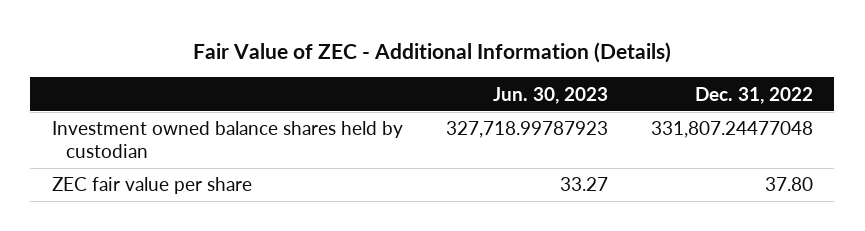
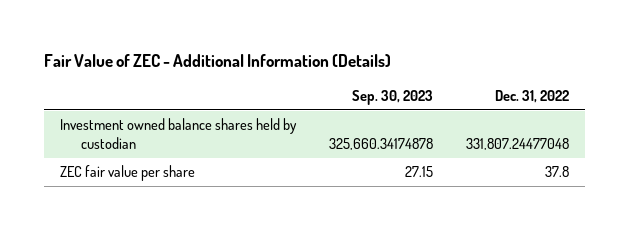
[492,86,608,104] Jun. 30, 2023 -> none
none -> [352,89,434,105] Sep. 30, 2023
[764,177,813,192] 37.80 -> [544,166,569,178] 37.8

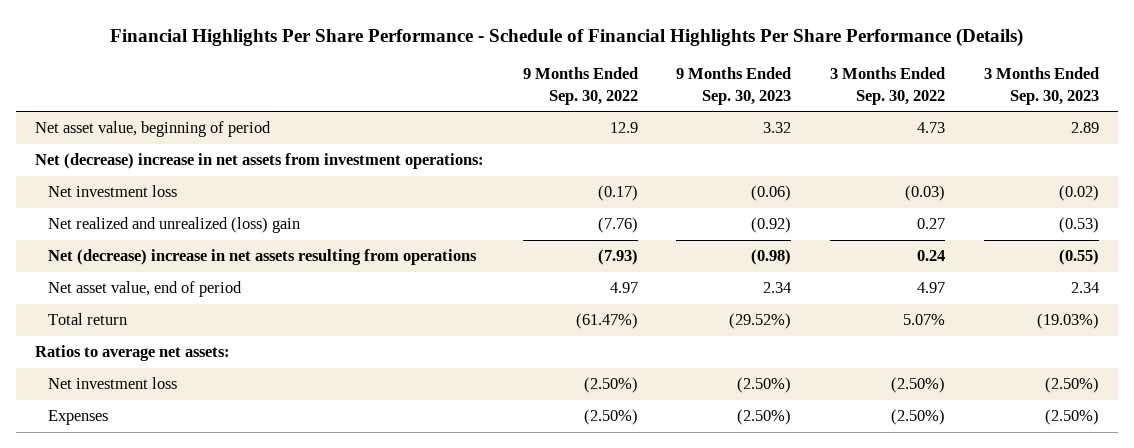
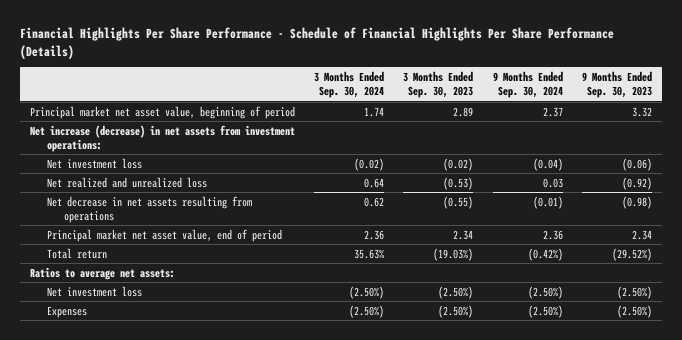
[522,67,638,105] 9 Months Ended Sep. 30, 2022 -> none
[830,67,946,105] 3 Months Ended Sep. 30, 2022 -> none
none -> [314,71,385,99] 3 Months Ended Sep. 30, 2024
none -> [492,71,563,99] 9 Months Ended Sep. 30, 2024
[35,121,272,138] Net asset value, beginning of period -> [29,105,295,119] Principal market net asset value, beginning of period
[35,153,485,170] Net (decrease) increase in net assets from investment operations: -> [29,124,295,152] Net increase (decrease) in net assets from investment operations:
[48,217,301,234] Net realized and unrealized (loss) gain -> [47,176,208,188] Net realized and unrealized loss
[48,249,478,266] Net (decrease) increase in net assets resulting from operations -> [47,195,253,223] Net decrease in net assets resulting from operations
[48,281,243,298] Net asset value, end of period -> [47,228,283,242] Principal market net asset value, end of period

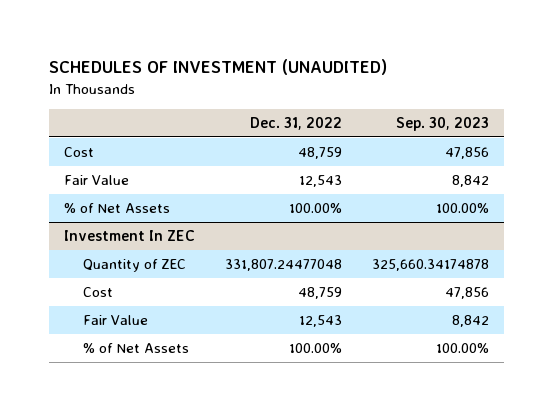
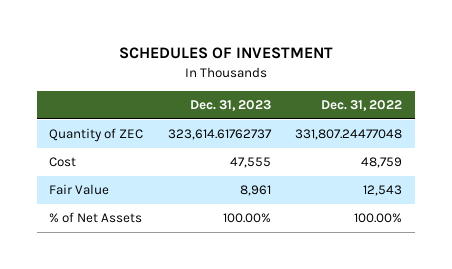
[49,59,388,76] SCHEDULES OF INVESTMENT (UNAUDITED) -> [118,47,333,60] SCHEDULES OF INVESTMENT
[396,117,490,132] Sep. 30, 2023 -> none
none -> [189,99,271,111] Dec. 31, 2023
[64,147,95,158] Cost -> none
[64,175,130,186] Fair Value -> none
[64,203,171,214] % of Net Assets -> none
[64,230,196,242] Investment In ZEC -> none

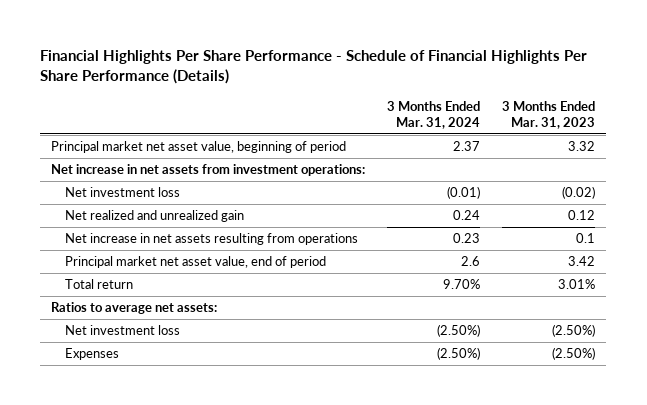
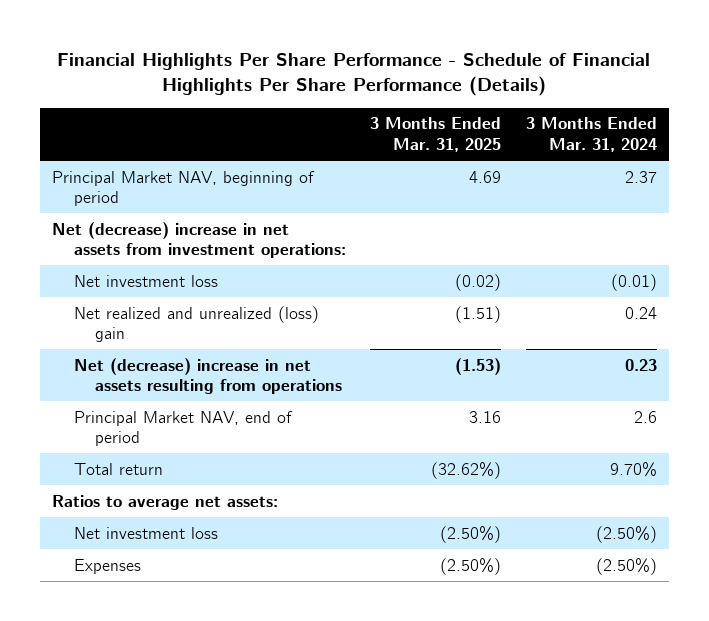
[502,100,596,130] 3 Months Ended Mar. 31, 2023 -> none
none -> [370,117,502,153] 3 Months Ended Mar. 31, 2025
[51,141,347,154] Principal market net asset value, beginning of period -> [52,170,316,207] Principal Market NAV, beginning of period
[51,164,366,177] Net increase in net assets from investment operations: -> [52,221,346,259] Net (decrease) increase in net assets from investment operations:
[65,210,245,223] Net realized and unrealized gain -> [73,305,319,343] Net realized and unrealized (loss) gain
[65,233,359,246] Net increase in net assets resulting from operations -> [73,357,343,395] Net (decrease) increase in net assets resulting from operations
[65,256,327,269] Principal market net asset value, end of period -> [73,410,293,447] Principal Market NAV, end of period

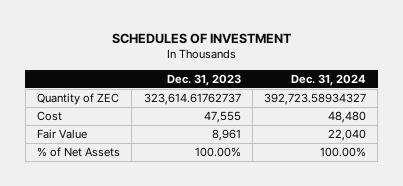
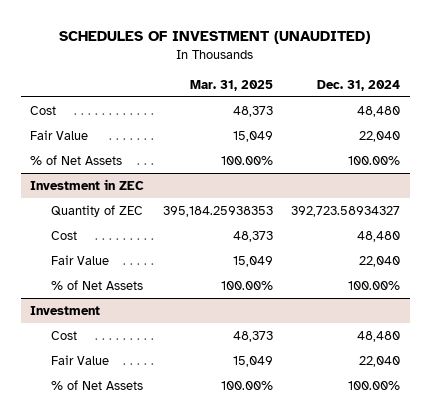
[111,33,291,45] SCHEDULES OF INVESTMENT -> [59,31,371,45] SCHEDULES OF INVESTMENT (UNAUDITED)
[166,73,241,86] Dec. 31, 2023 -> none
none -> [189,79,273,91] Mar. 31, 2025
none -> [30,105,57,115] Cost
none -> [30,129,89,140] Fair Value
none -> [30,154,123,165] % of Net Assets
none -> [30,178,145,190] Investment in ZEC
none -> [30,305,101,315] Investment
none -> [51,330,78,340] Cost
none -> [51,354,110,365] Fair Value
none -> [51,379,144,390] % of Net Assets

